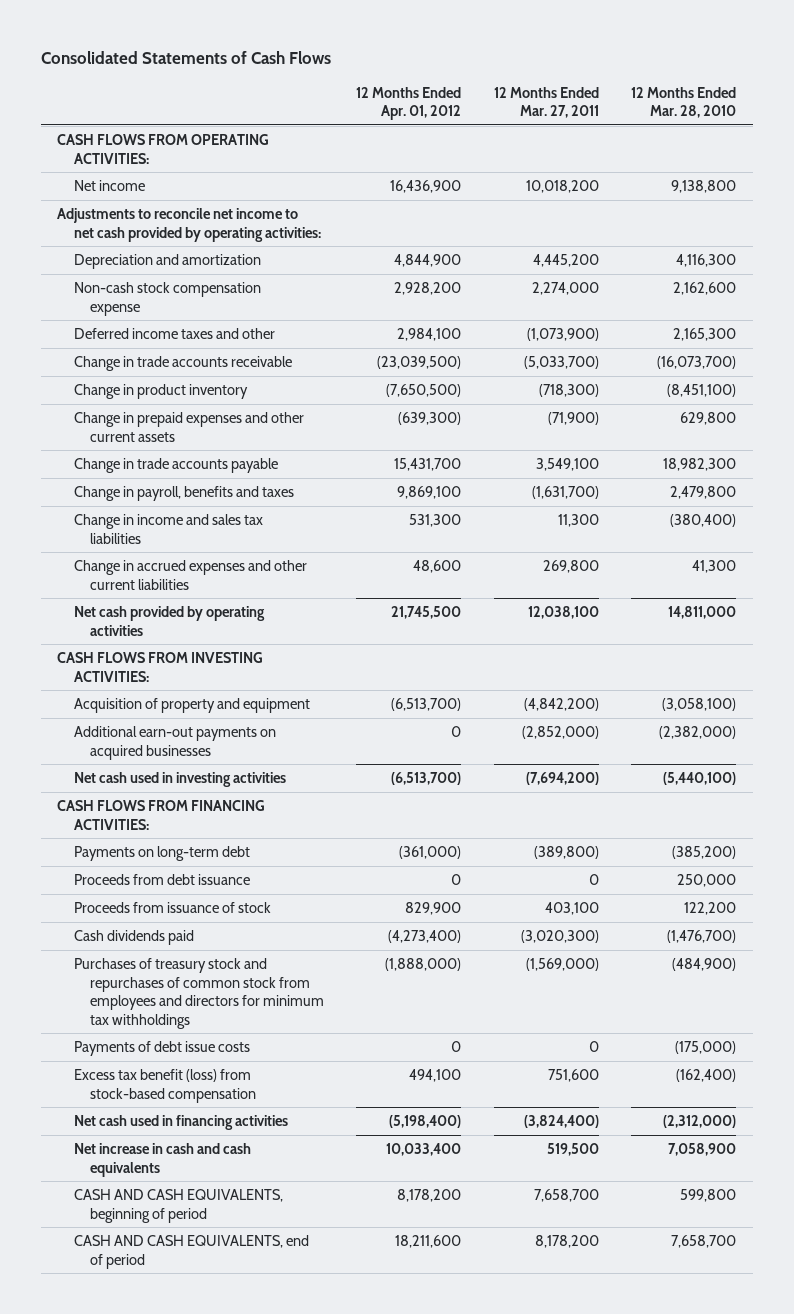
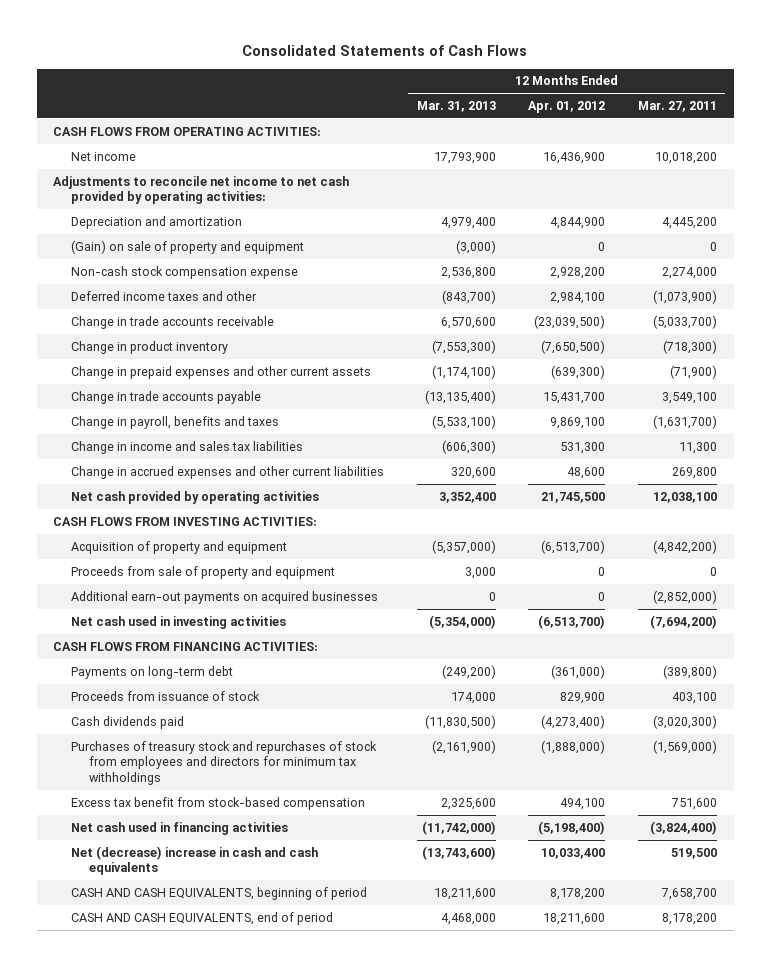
[631,86,737,119] 12 Months Ended Mar. 28, 2010 -> none
none -> [416,100,496,112] Mar. 31, 2013
none -> [70,239,304,254] (Gain) on sale of property and equipment
none -> [70,565,335,579] Proceeds from sale of property and equipment
[73,874,250,886] Proceeds from debt issuance -> none
[73,1041,250,1057] Payments of debt issue costs -> none
[73,958,324,1029] Purchases of treasury stock and repurchases of common stock from employees and directors for minimum tax withholdings -> [70,740,377,786] Purchases of treasury stock and repurchases of stock from employees and directors for minimum tax withholdings
[73,1069,256,1103] Excess tax benefit (loss) from stock-based compensation -> [70,796,365,810] Excess tax benefit from stock-based compensation
[73,1143,251,1177] Net increase in cash and cash equivalents -> [70,845,318,876] Net (decrease) increase in cash and cash equivalents

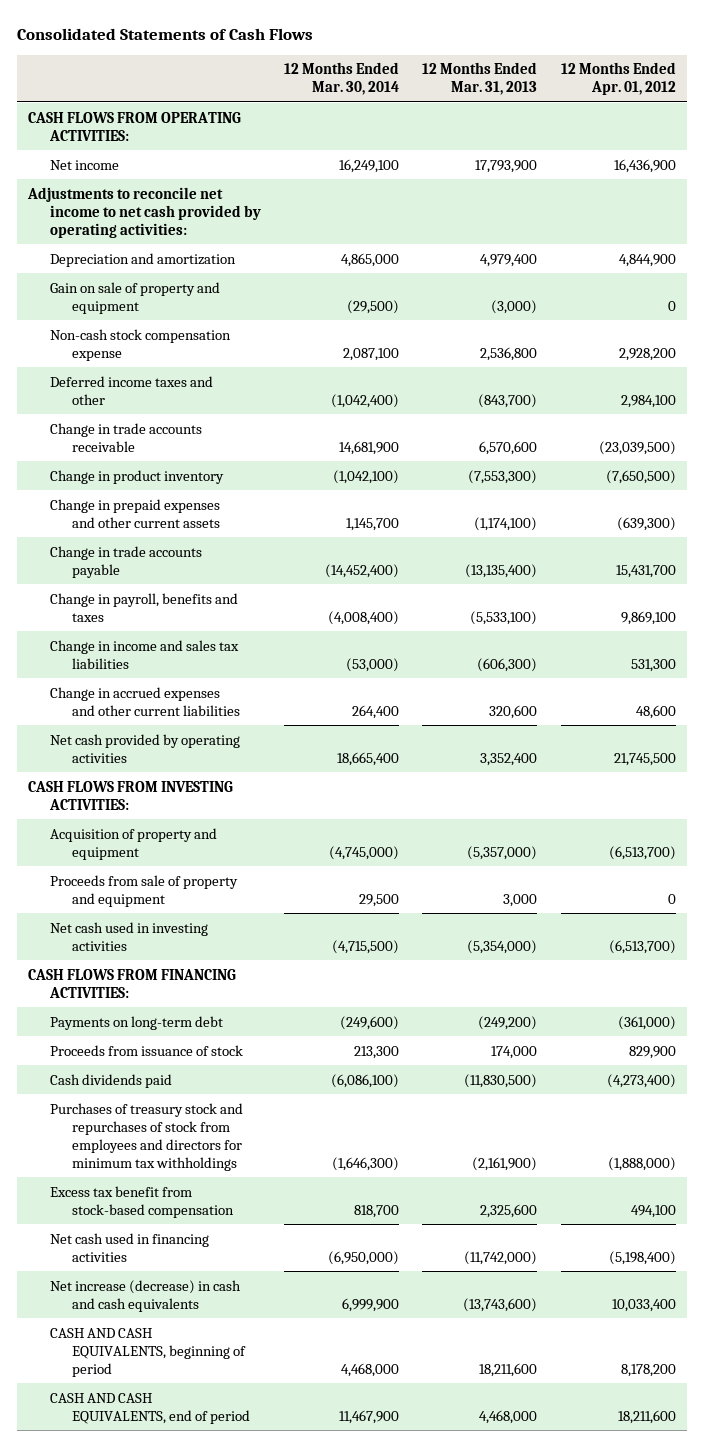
[638,100,718,112] Mar. 27, 2011 -> none
none -> [284,62,400,96] 12 Months Ended Mar. 30, 2014
[70,239,304,254] (Gain) on sale of property and equipment -> [50,281,221,314] Gain on sale of property and equipment
[70,590,378,604] Additional earn-out payments on acquired businesses -> none
[70,845,318,876] Net (decrease) increase in cash and cash equivalents -> [50,1279,242,1312] Net increase (decrease) in cash and cash equivalents

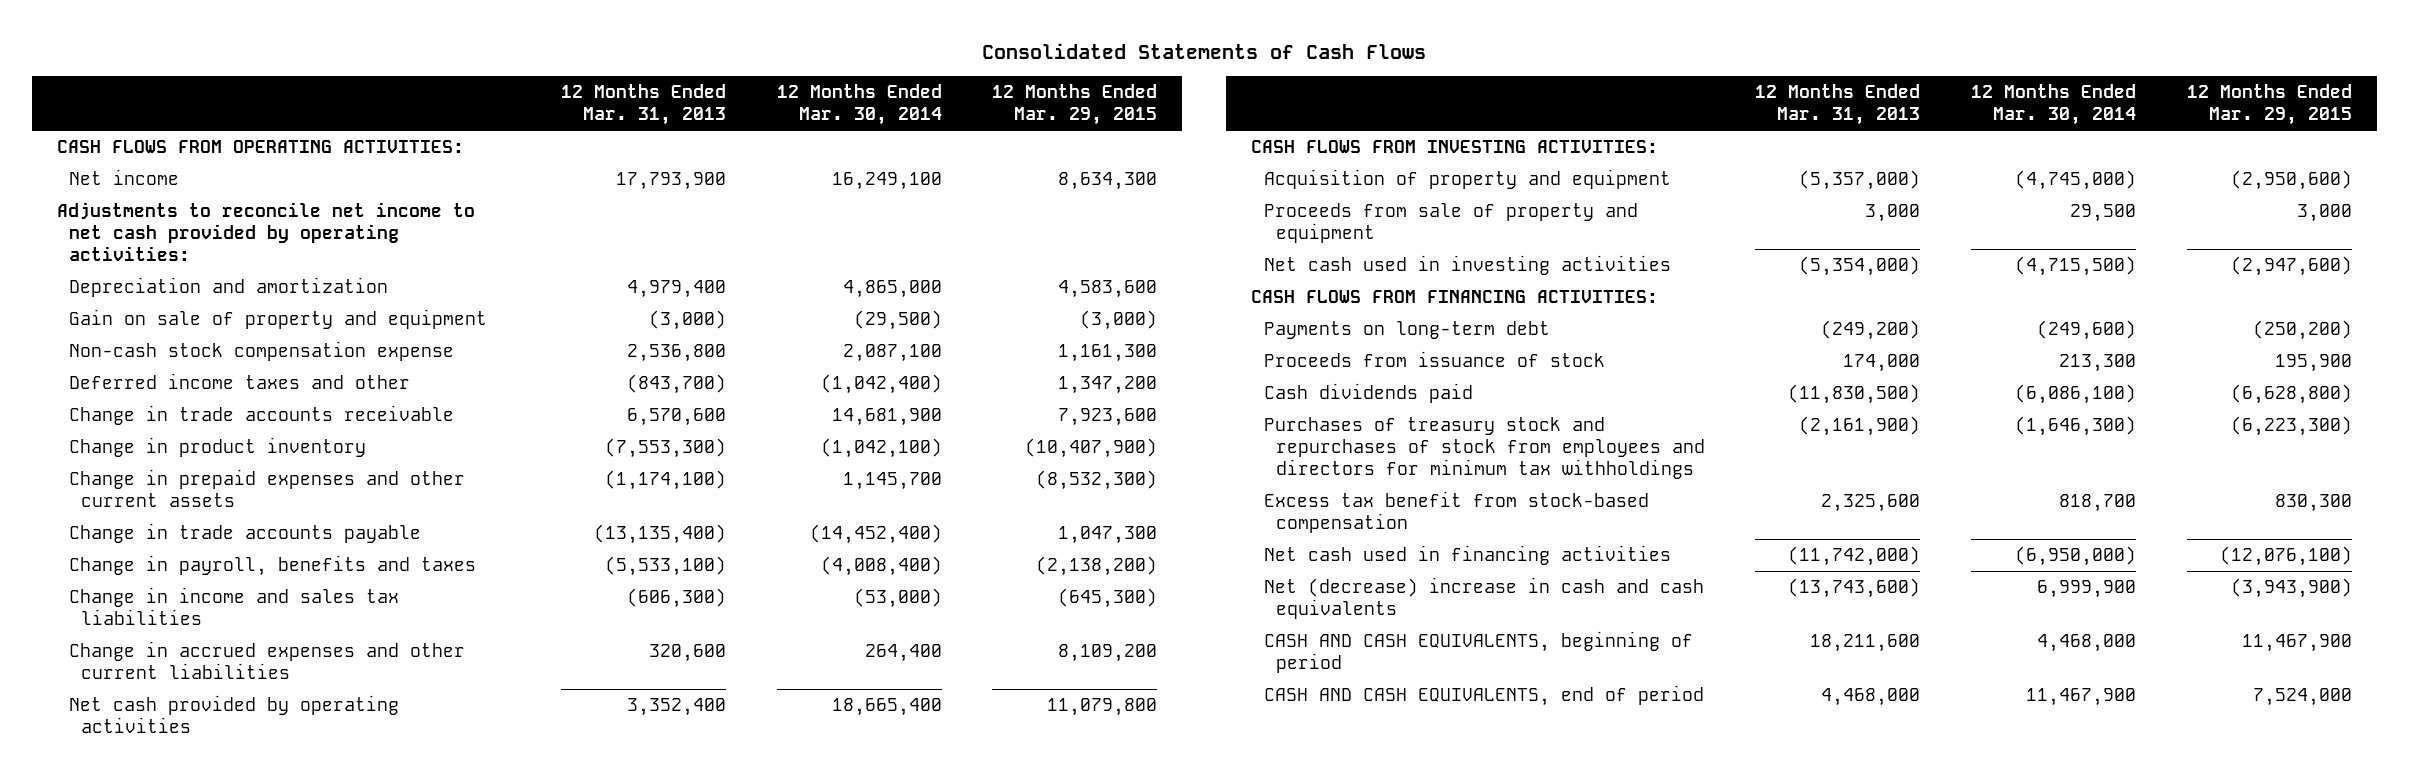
[560,62,676,96] 12 Months Ended Apr. 01, 2012 -> none
none -> [992,84,1158,126] 12 Months Ended Mar. 29, 2015
[50,1279,242,1312] Net increase (decrease) in cash and cash equivalents -> [1263,577,1704,620] Net (decrease) increase in cash and cash equivalents

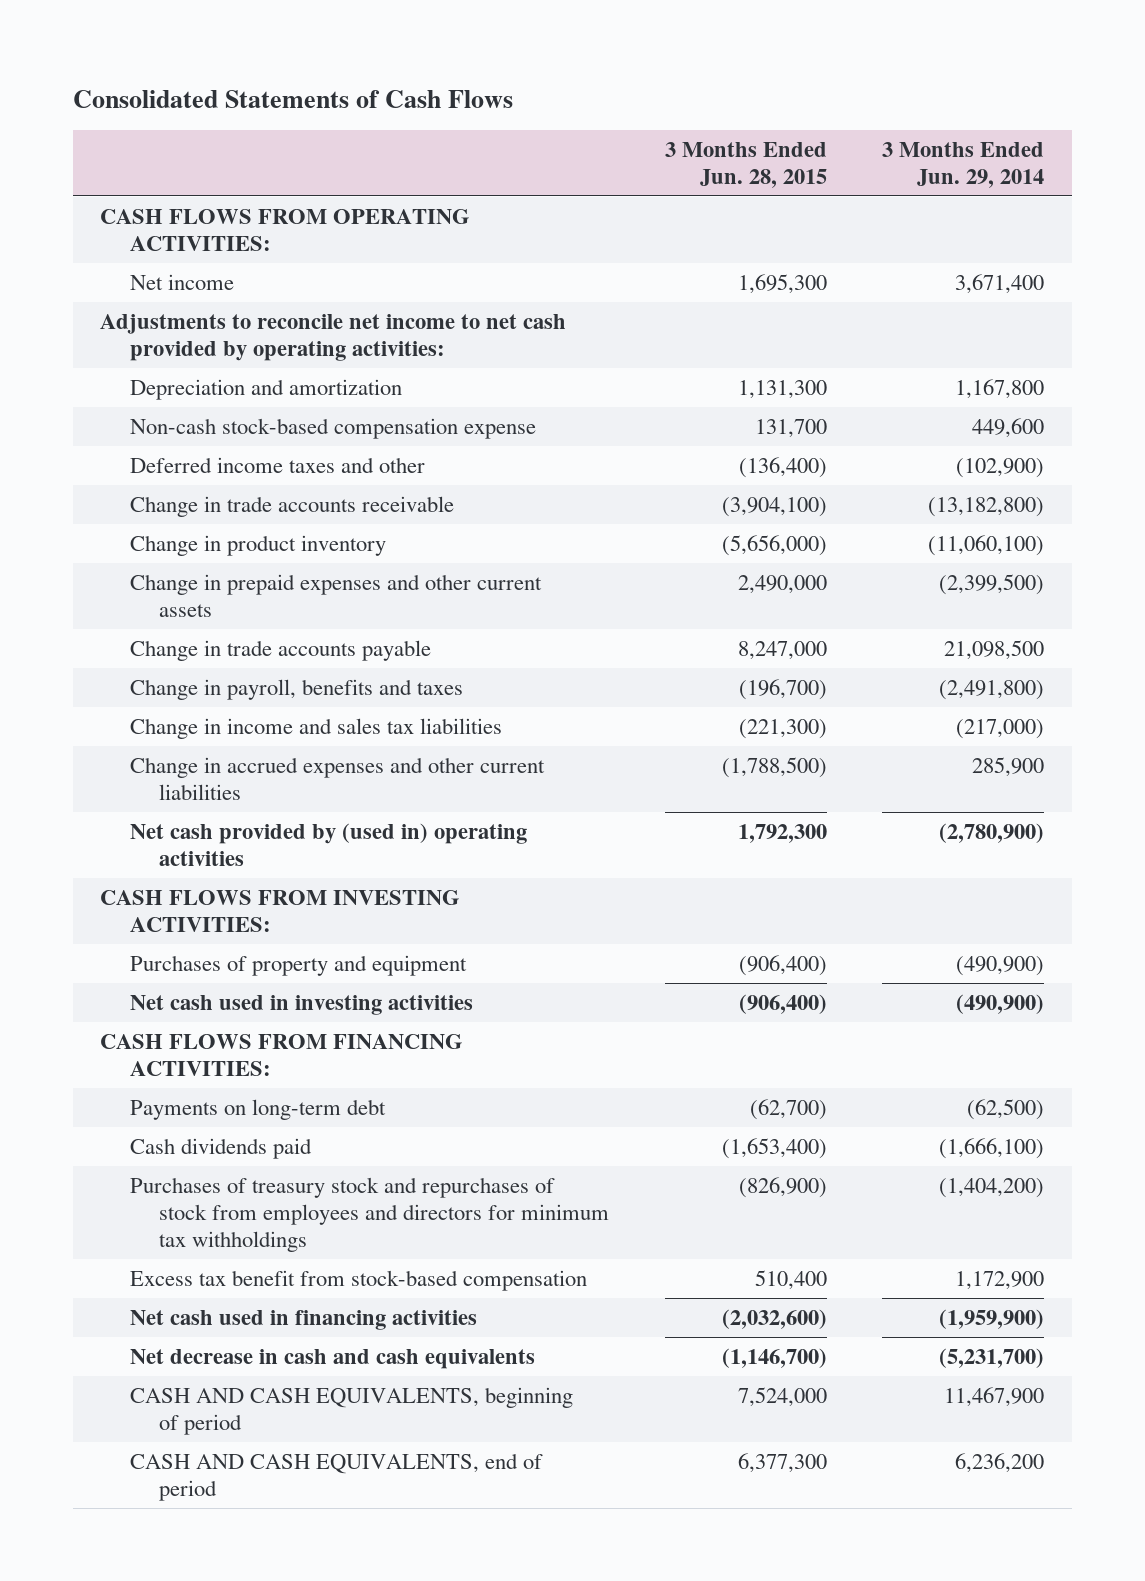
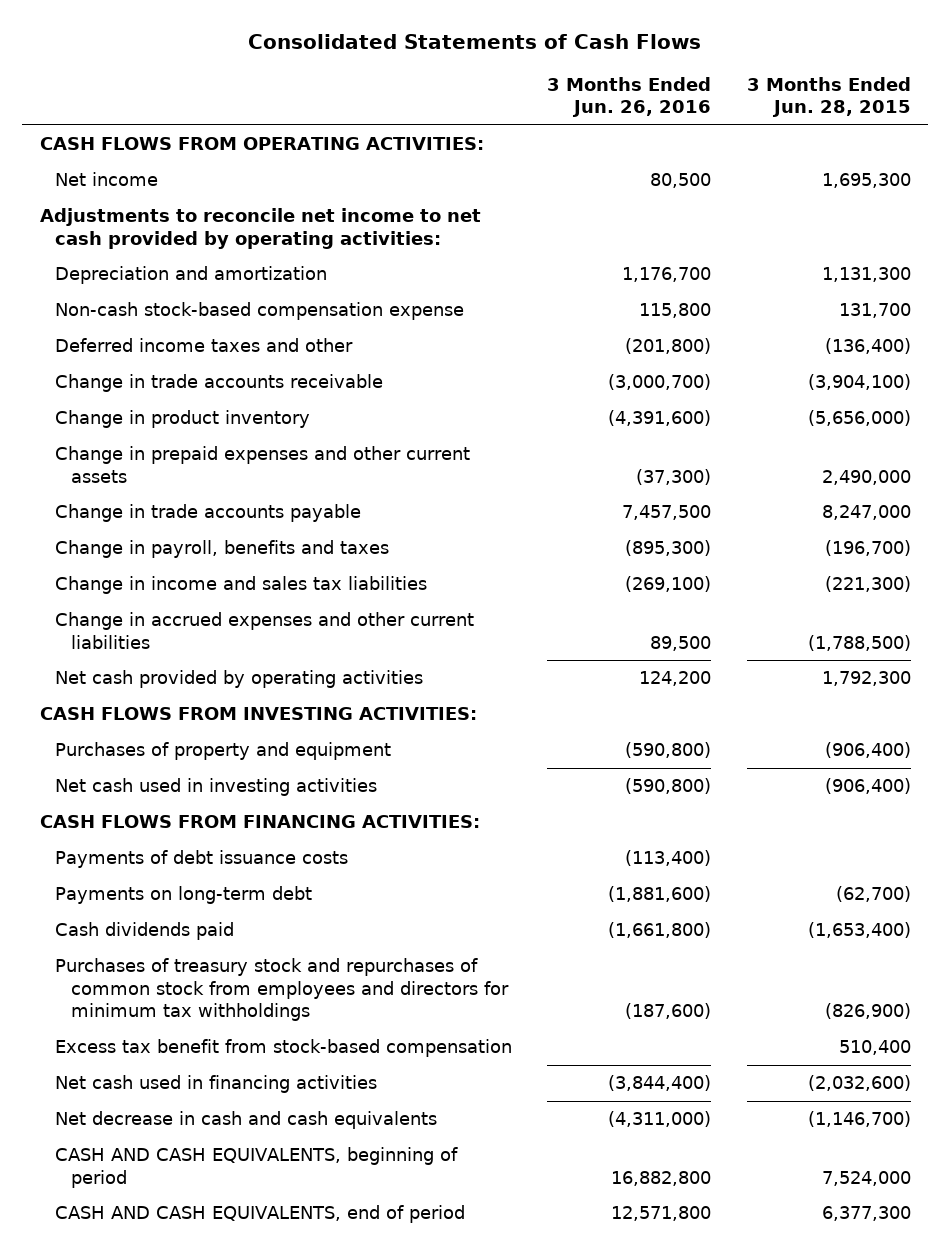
[882,141,1045,188] 3 Months Ended Jun. 29, 2014 -> none
none -> [547,76,712,118] 3 Months Ended Jun. 26, 2016
[129,822,527,866] Net cash provided by (used in) operating activities -> [55,670,424,689] Net cash provided by operating activities
none -> [55,850,349,869] Payments of debt issuance costs
[129,1176,610,1253] Purchases of treasury stock and repurchases of stock from employees and directors for minimum tax withholdings -> [55,958,509,1021] Purchases of treasury stock and repurchases of common stock from employees and directors for minimum tax withholdings

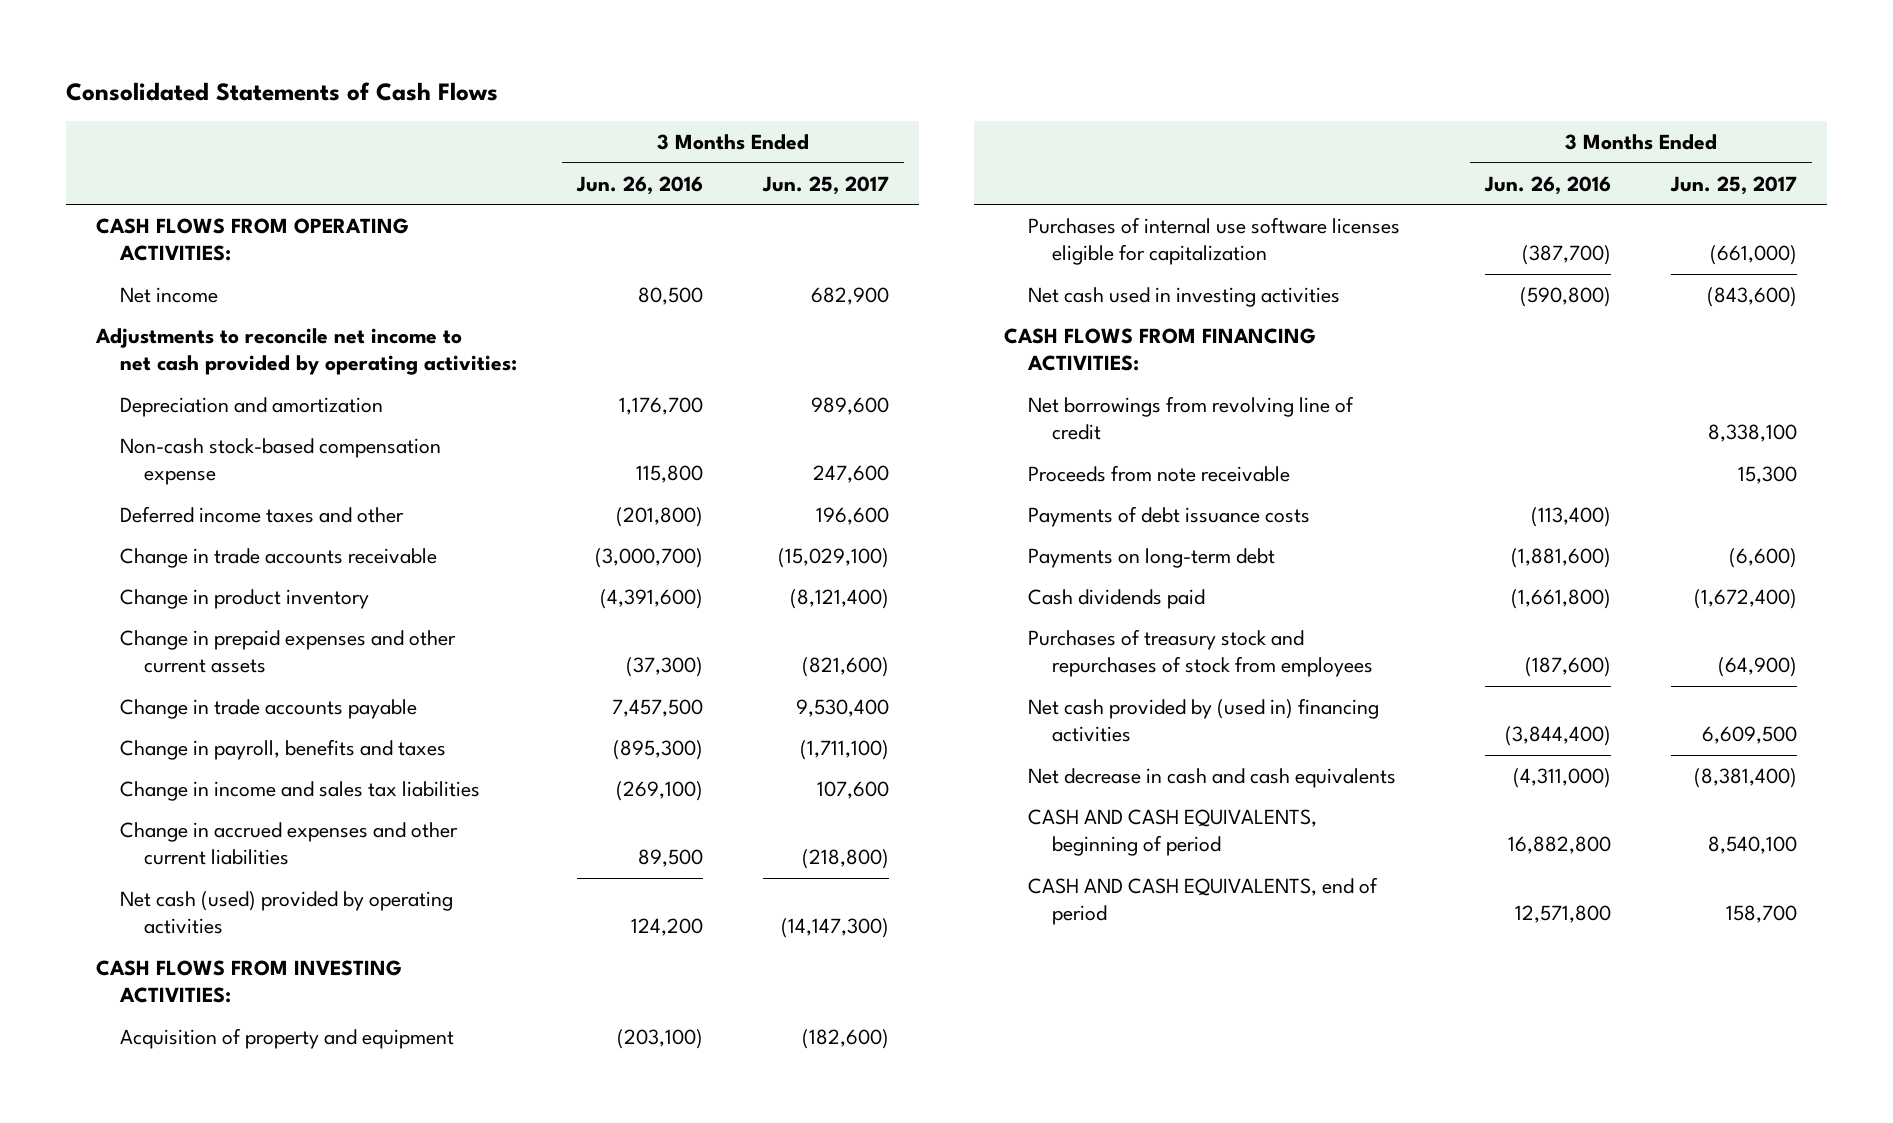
[746,76,911,118] 3 Months Ended Jun. 28, 2015 -> none
none -> [762,175,890,195] Jun. 25, 2017
[55,670,424,689] Net cash provided by operating activities -> [120,890,454,934] Net cash (used) provided by operating activities
[55,742,392,761] Purchases of property and equipment -> [120,1027,455,1049] Acquisition of property and equipment
[625,742,712,759] (590,800) -> [617,1028,704,1049] (203,100)
none -> [1027,216,1400,265] Purchases of internal use software licenses eligible for capitalization
none -> [1027,395,1354,440] Net borrowings from revolving line of credit
none -> [1027,464,1290,482] Proceeds from note receivable
[55,1039,513,1058] Excess tax benefit from stock-based compensation -> none
[55,958,509,1021] Purchases of treasury stock and repurchases of common stock from employees and directors for minimum tax withholdings -> [1027,628,1373,677] Purchases of treasury stock and repurchases of stock from employees
[55,1075,378,1094] Net cash used in financing activities -> [1027,697,1379,742] Net cash provided by (used in) financing activities

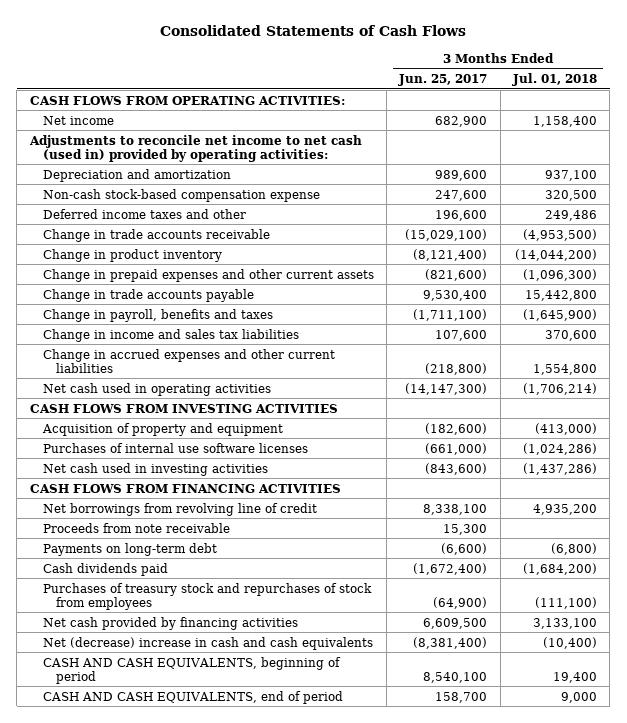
[576,175,704,195] Jun. 26, 2016 -> none
none -> [512,72,598,86] Jul. 01, 2018
[95,327,518,375] Adjustments to reconcile net income to net cash provided by operating activities: -> [28,134,362,162] Adjustments to reconcile net income to net cash (used in) provided by operating activities:
[120,890,454,934] Net cash (used) provided by operating activities -> [42,382,271,396] Net cash used in operating activities
[96,959,403,1003] CASH FLOWS FROM INVESTING ACTIVITIES: -> [29,403,338,413] CASH FLOWS FROM INVESTING ACTIVITIES
[1027,216,1400,265] Purchases of internal use software licenses eligible for capitalization -> [42,442,308,453] Purchases of internal use software licenses
[1003,327,1316,371] CASH FLOWS FROM FINANCING ACTIVITIES: -> [29,483,341,493] CASH FLOWS FROM FINANCING ACTIVITIES
[1027,505,1310,527] Payments of debt issuance costs -> none
[1027,697,1379,742] Net cash provided by (used in) financing activities -> [42,616,298,630] Net cash provided by financing activities
[1027,767,1396,788] Net decrease in cash and cash equivalents -> [42,636,373,650] Net (decrease) increase in cash and cash equivalents

